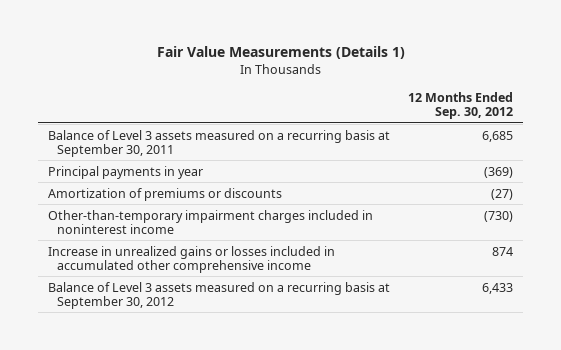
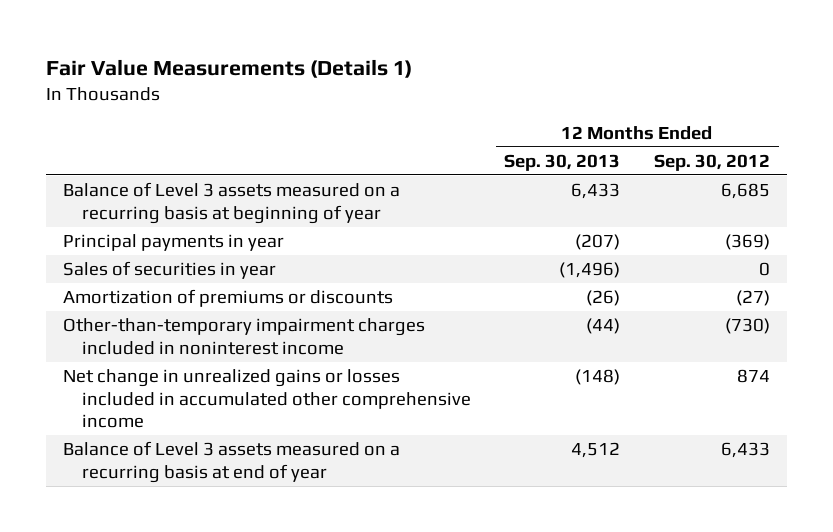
none -> [504,154,621,172] Sep. 30, 2013
[47,129,390,157] Balance of Level 3 assets measured on a recurring basis at September 30, 2011 -> [62,182,400,224] Balance of Level 3 assets measured on a recurring basis at beginning of year
none -> [62,261,276,280] Sales of securities in year
[47,245,335,273] Increase in unrealized gains or losses included in accumulated other comprehensive income -> [62,369,471,429] Net change in unrealized gains or losses included in accumulated other comprehensive income
[47,281,390,309] Balance of Level 3 assets measured on a recurring basis at September 30, 2012 -> [62,441,400,483] Balance of Level 3 assets measured on a recurring basis at end of year

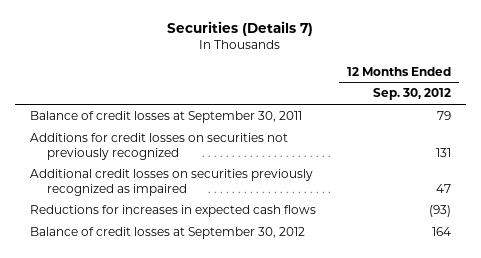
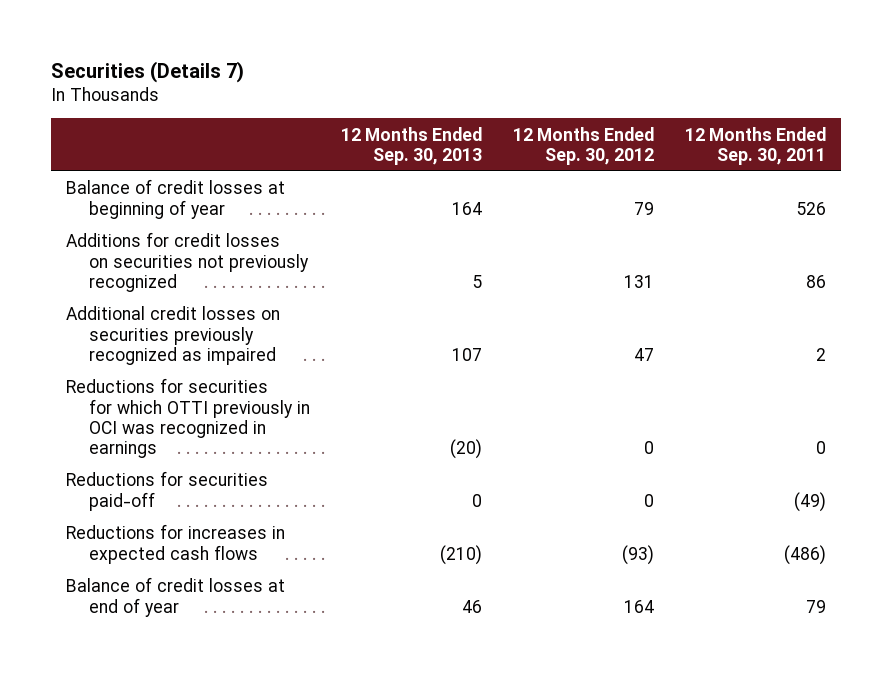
none -> [340,126,482,165] 12 Months Ended Sep. 30, 2013
none -> [684,126,826,165] 12 Months Ended Sep. 30, 2011
[30,110,303,123] Balance of credit losses at September 30, 2011 -> [66,179,286,219] Balance of credit losses at beginning of year
none -> [66,378,310,459] Reductions for securities for which OTTI previously in OCI was recognized in earnings
none -> [66,471,269,511] Reductions for securities paid-off
[30,226,306,239] Balance of credit losses at September 30, 2012 -> [66,577,286,617] Balance of credit losses at end of year

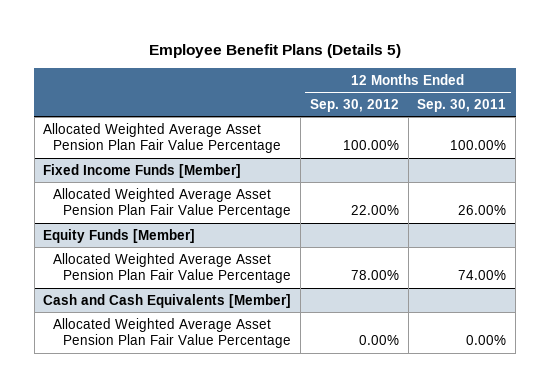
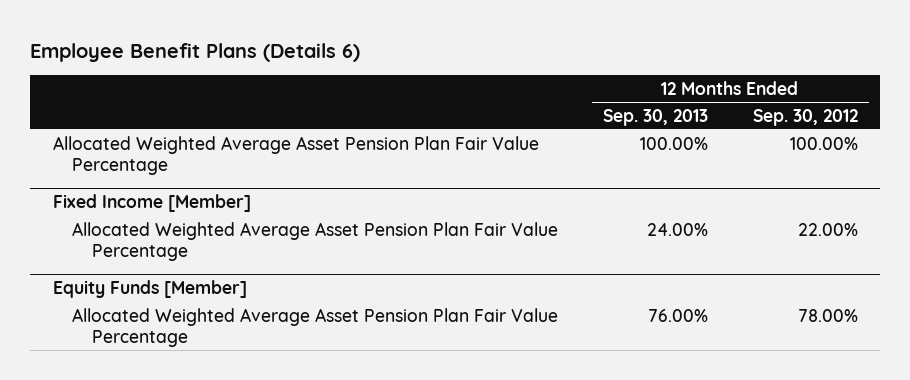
[148,43,401,58] Employee Benefit Plans (Details 5) -> [30,42,361,62] Employee Benefit Plans (Details 6)
[417,98,507,112] Sep. 30, 2011 -> none
none -> [602,108,708,126] Sep. 30, 2013
[43,163,242,178] Fixed Income Funds [Member] -> [52,194,251,213] Fixed Income [Member]
[43,293,292,308] Cash and Cash Equivalents [Member] -> none
[53,317,292,349] Allocated Weighted Average Asset Pension Plan Fair Value Percentage -> none

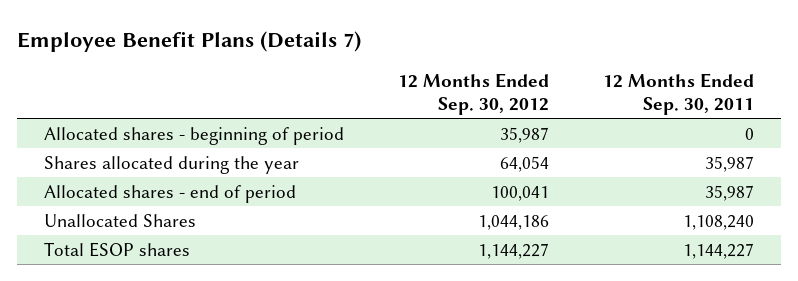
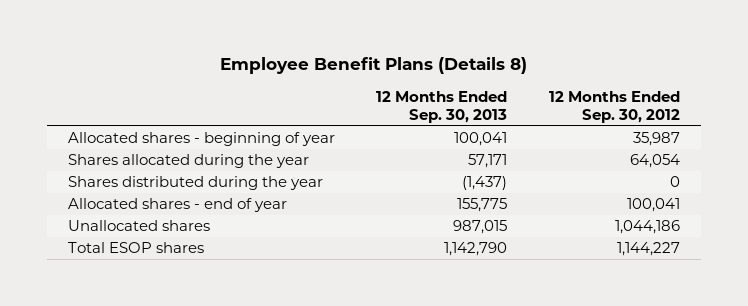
[17,31,362,53] Employee Benefit Plans (Details 7) -> [219,57,527,75] Employee Benefit Plans (Details 8)
[603,72,755,116] 12 Months Ended Sep. 30, 2011 -> none
none -> [376,90,508,124] 12 Months Ended Sep. 30, 2013
[44,126,345,145] Allocated shares - beginning of period -> [67,132,335,147] Allocated shares - beginning of year
none -> [67,176,323,191] Shares distributed during the year
[44,184,297,203] Allocated shares - end of period -> [67,198,287,213] Allocated shares - end of year
[44,213,197,227] Unallocated Shares -> [67,220,210,232] Unallocated shares

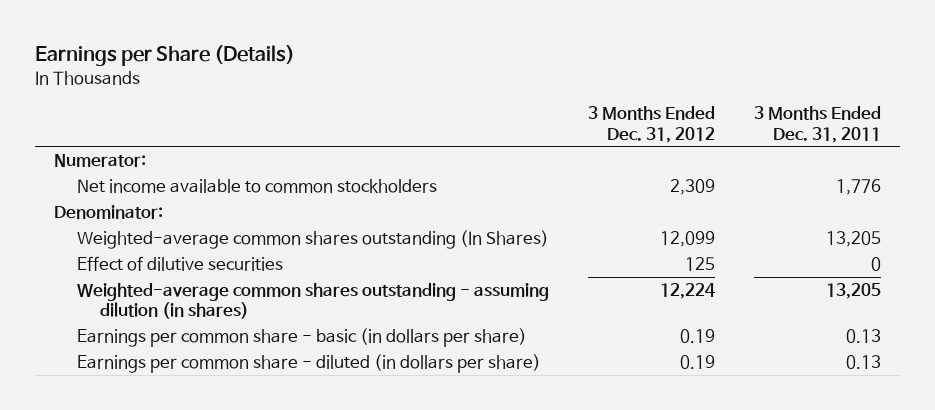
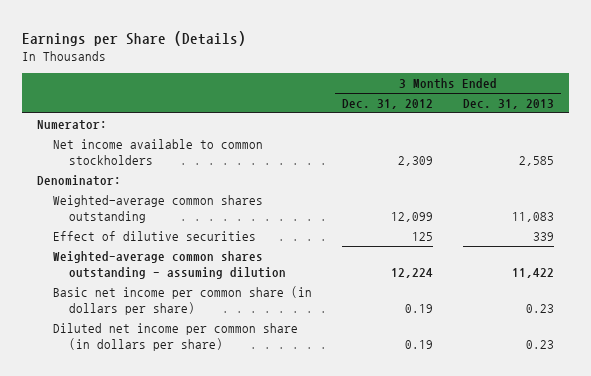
[754,106,882,143] 3 Months Ended Dec. 31, 2011 -> none
none -> [462,99,554,110] Dec. 31, 2013
[77,229,550,249] Weighted-average common shares outstanding (In Shares) -> [53,195,264,224] Weighted-average common shares outstanding
[77,282,550,319] Weighted-average common shares outstanding - assuming dilution (in shares) -> [53,251,286,280] Weighted-average common shares outstanding - assuming dilution
[77,327,528,347] Earnings per common share - basic (in dollars per share) -> [53,286,313,316] Basic net income per common share (in dollars per share)
[77,353,542,373] Earnings per common share - diluted (in dollars per share) -> [53,323,299,352] Diluted net income per common share (in dollars per share)

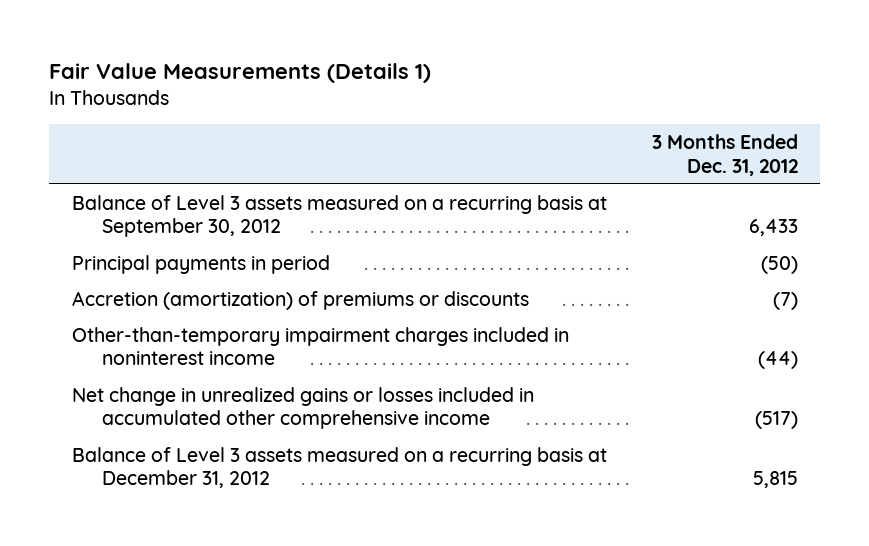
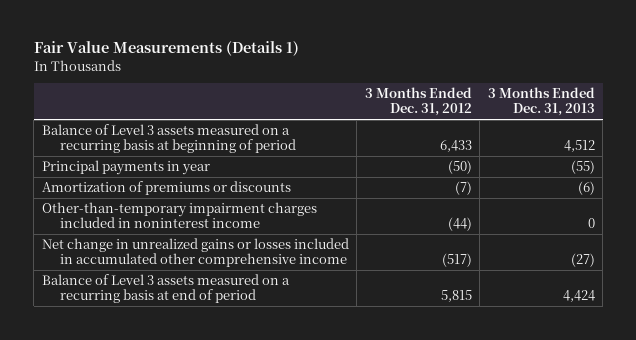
none -> [487,87,595,117] 3 Months Ended Dec. 31, 2013
[71,194,607,238] Balance of Level 3 assets measured on a recurring basis at September 30, 2012 -> [41,124,297,154] Balance of Level 3 assets measured on a recurring basis at beginning of period
[71,254,330,274] Principal payments in period -> [41,160,210,176] Principal payments in year
[71,290,529,310] Accretion (amortization) of premiums or discounts -> [41,181,291,196] Amortization of premiums or discounts
[71,446,607,489] Balance of Level 3 assets measured on a recurring basis at December 31, 2012 -> [41,274,290,304] Balance of Level 3 assets measured on a recurring basis at end of period

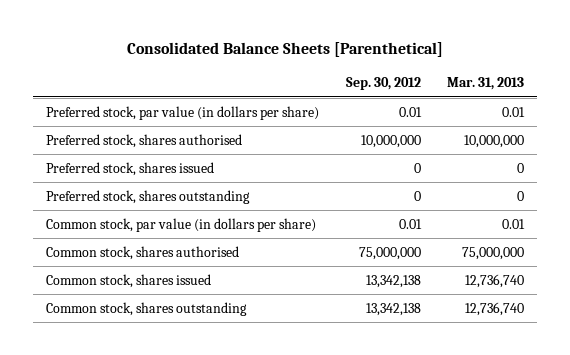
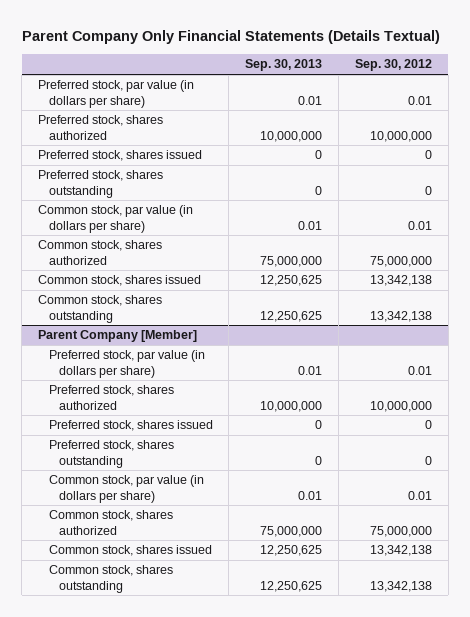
[127,42,444,58] Consolidated Balance Sheets [Parenthetical] -> [21,30,440,45] Parent Company Only Financial Statements (Details Textual)
[446,77,524,91] Mar. 31, 2013 -> none
none -> [245,59,323,72] Sep. 30, 2013
[46,133,243,148] Preferred stock, shares authorised -> [38,115,164,140] Preferred stock, shares authorized
[46,245,240,260] Common stock, shares authorised -> [38,240,163,265] Common stock, shares authorized
none -> [38,330,198,343] Parent Company [Member]
none -> [48,350,205,378] Preferred stock, par value (in dollars per share)
none -> [48,385,174,410] Preferred stock, shares authorized
none -> [48,420,213,432] Preferred stock, shares issued
none -> [48,440,174,468] Preferred stock, shares outstanding
none -> [48,475,204,503] Common stock, par value (in dollars per share)
none -> [48,510,173,535] Common stock, shares authorized
none -> [48,545,212,557] Common stock, shares issued
none -> [48,565,173,593] Common stock, shares outstanding

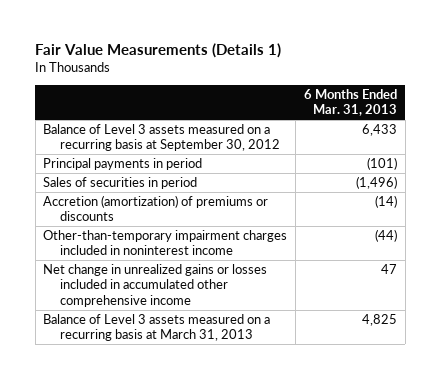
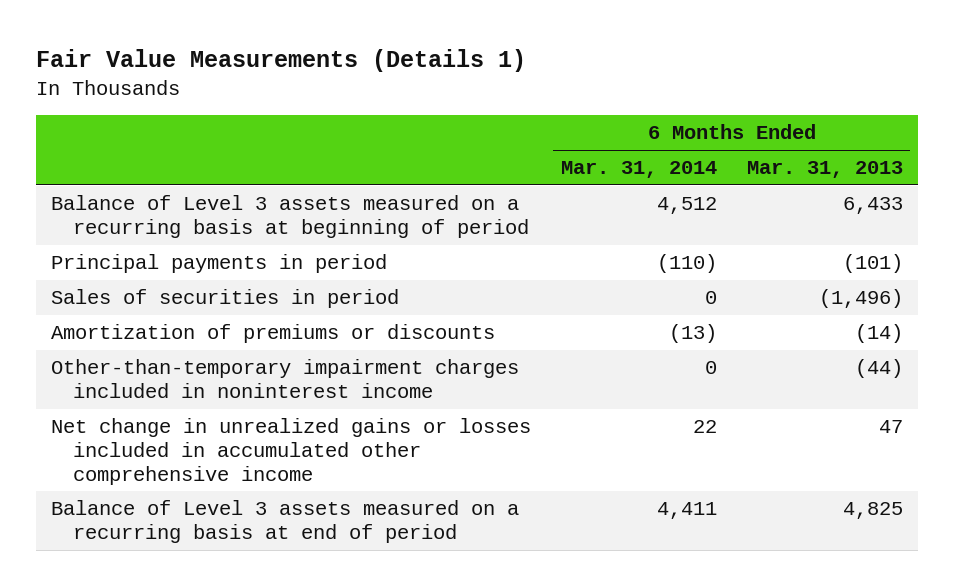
none -> [560,161,717,179] Mar. 31, 2014
[43,124,281,152] Balance of Level 3 assets measured on a recurring basis at September 30, 2012 -> [50,195,529,238] Balance of Level 3 assets measured on a recurring basis at beginning of period
[43,195,269,222] Accretion (amortization) of premiums or discounts -> [50,324,495,344] Amortization of premiums or discounts
[43,314,271,342] Balance of Level 3 assets measured on a recurring basis at March 31, 2013 -> [50,500,519,543] Balance of Level 3 assets measured on a recurring basis at end of period

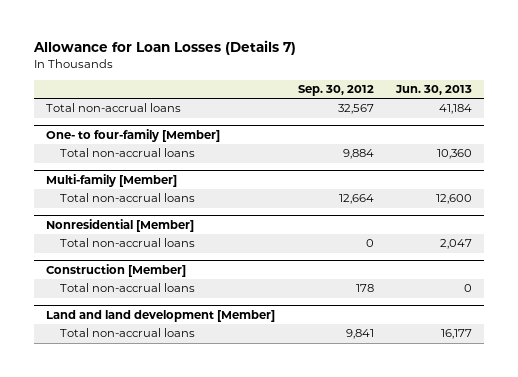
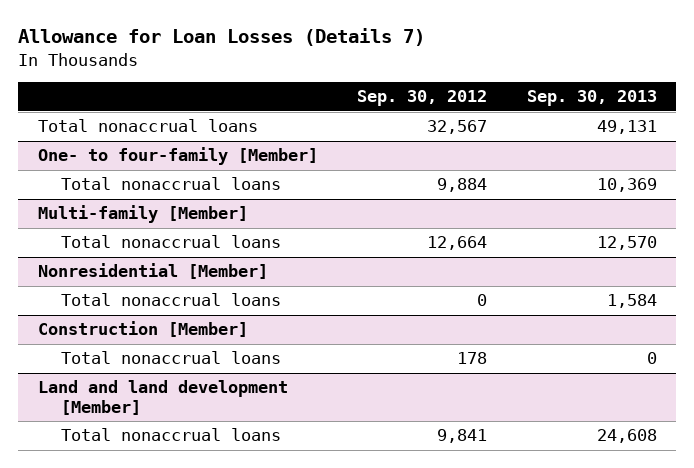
[395,85,473,96] Jun. 30, 2013 -> none
none -> [526,90,657,107] Sep. 30, 2013
[45,103,181,113] Total non-accrual loans -> [37,119,258,133] Total nonaccrual loans
[60,148,196,158] Total non-accrual loans -> [60,177,281,191] Total nonaccrual loans
[60,193,196,203] Total non-accrual loans -> [60,235,281,249] Total nonaccrual loans
[60,238,196,248] Total non-accrual loans -> [60,293,281,307] Total nonaccrual loans
[60,283,196,293] Total non-accrual loans -> [60,351,281,365] Total nonaccrual loans
[60,328,196,338] Total non-accrual loans -> [60,428,281,442] Total nonaccrual loans

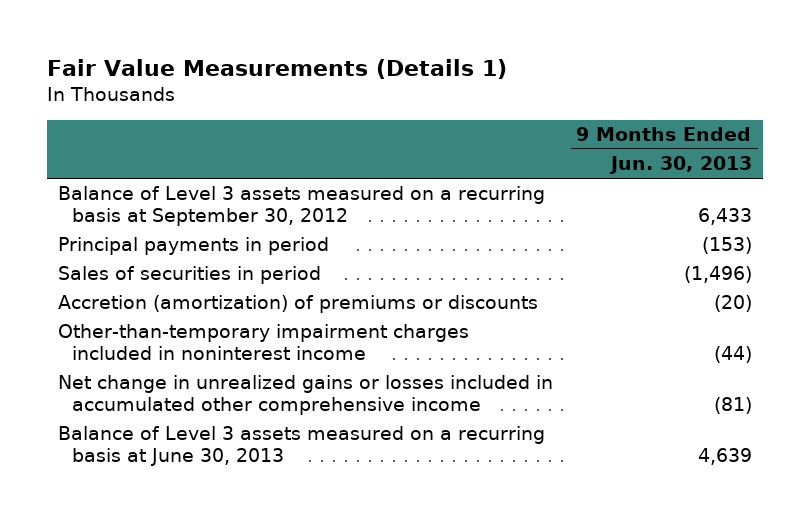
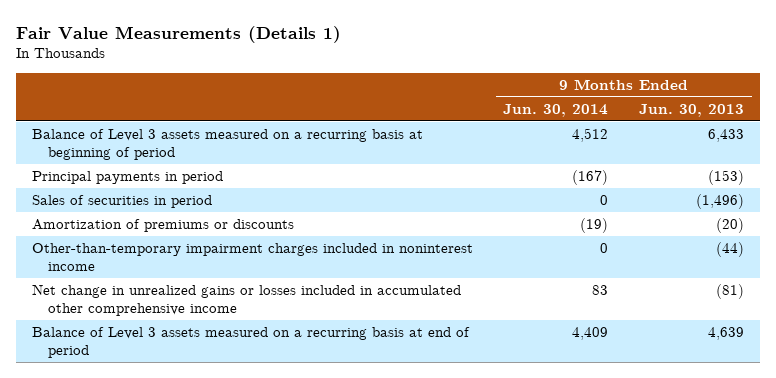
none -> [503,103,609,117] Jun. 30, 2014
[58,186,546,227] Balance of Level 3 assets measured on a recurring basis at September 30, 2012 -> [31,129,423,160] Balance of Level 3 assets measured on a recurring basis at beginning of period
[58,295,539,314] Accretion (amortization) of premiums or discounts -> [31,219,294,233] Amortization of premiums or discounts
[58,426,546,467] Balance of Level 3 assets measured on a recurring basis at June 30, 2013 -> [31,327,470,358] Balance of Level 3 assets measured on a recurring basis at end of period

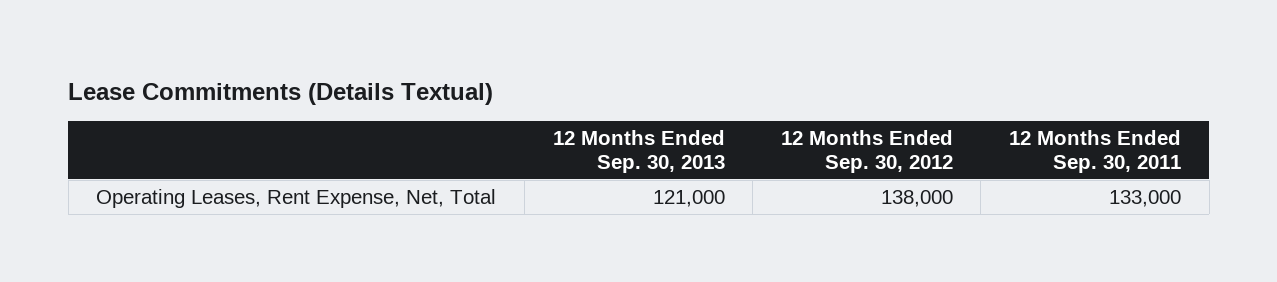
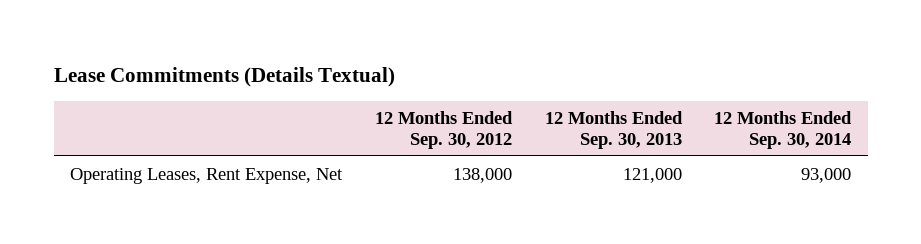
[1008,130,1181,174] 12 Months Ended Sep. 30, 2011 -> none
none -> [714,110,853,149] 12 Months Ended Sep. 30, 2014
[96,189,497,209] Operating Leases, Rent Expense, Net, Total -> [70,167,344,184] Operating Leases, Rent Expense, Net

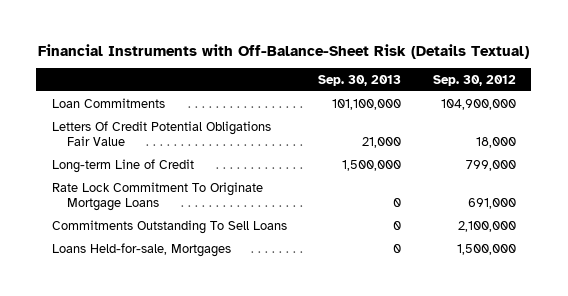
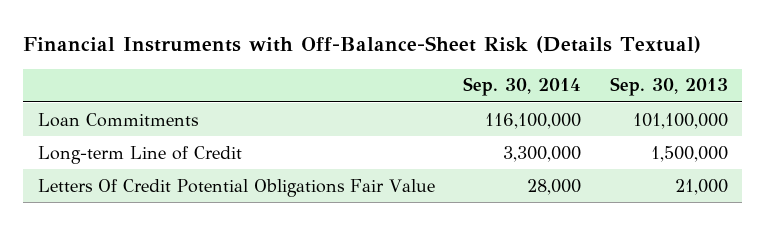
[432,74,516,86] Sep. 30, 2012 -> none
none -> [463,77,582,97] Sep. 30, 2014
[52,181,264,211] Rate Lock Commitment To Originate Mortgage Loans -> none
[52,219,288,234] Commitments Outstanding To Sell Loans -> none
[52,242,232,257] Loans Held-for-sale, Mortgages -> none
[52,120,272,146] Letters Of Credit Potential Obligations Fair Value -> [37,178,435,197] Letters Of Credit Potential Obligations Fair Value

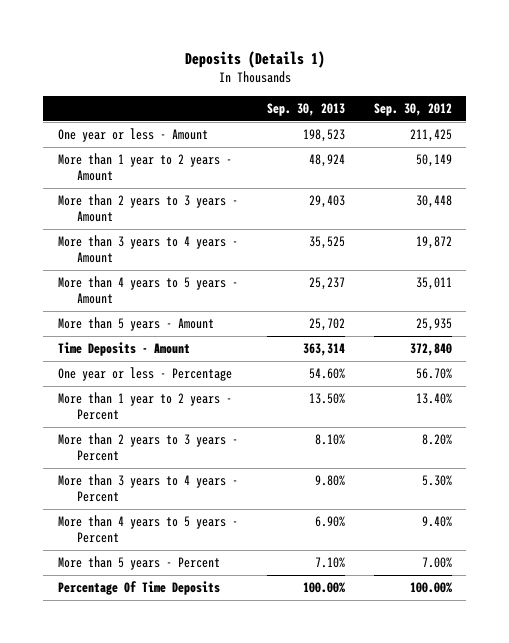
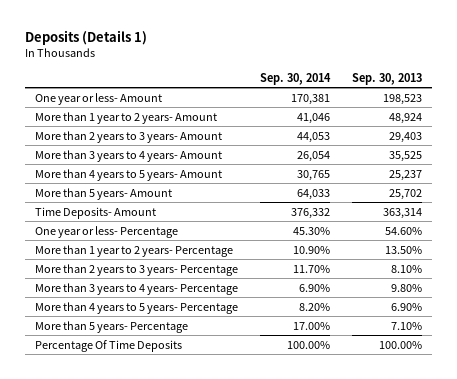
[373,102,452,116] Sep. 30, 2012 -> none
none -> [259,72,331,85] Sep. 30, 2014
[57,128,208,143] One year or less - Amount -> [35,92,163,105] One year or less- Amount
[57,153,232,181] More than 1 year to 2 years - Amount -> [35,111,218,124] More than 1 year to 2 years- Amount
[57,194,238,222] More than 2 years to 3 years - Amount -> [35,130,223,143] More than 2 years to 3 years- Amount
[57,235,238,263] More than 3 years to 4 years - Amount -> [35,149,223,162] More than 3 years to 4 years- Amount
[57,276,238,304] More than 4 years to 5 years - Amount -> [35,168,223,181] More than 4 years to 5 years- Amount
[57,317,214,332] More than 5 years - Amount -> [35,187,173,200] More than 5 years- Amount
[57,342,190,357] Time Deposits - Amount -> [35,206,157,219] Time Deposits- Amount
[57,367,232,382] One year or less - Percentage -> [35,225,179,238] One year or less- Percentage
[57,392,232,420] More than 1 year to 2 years - Percent -> [35,244,234,257] More than 1 year to 2 years- Percentage
[57,433,238,461] More than 2 years to 3 years - Percent -> [35,263,239,276] More than 2 years to 3 years- Percentage
[57,474,238,502] More than 3 years to 4 years - Percent -> [35,282,239,295] More than 3 years to 4 years- Percentage
[57,515,238,543] More than 4 years to 5 years - Percent -> [35,301,239,314] More than 4 years to 5 years- Percentage
[57,556,220,571] More than 5 years - Percent -> [35,320,189,333] More than 5 years- Percentage

